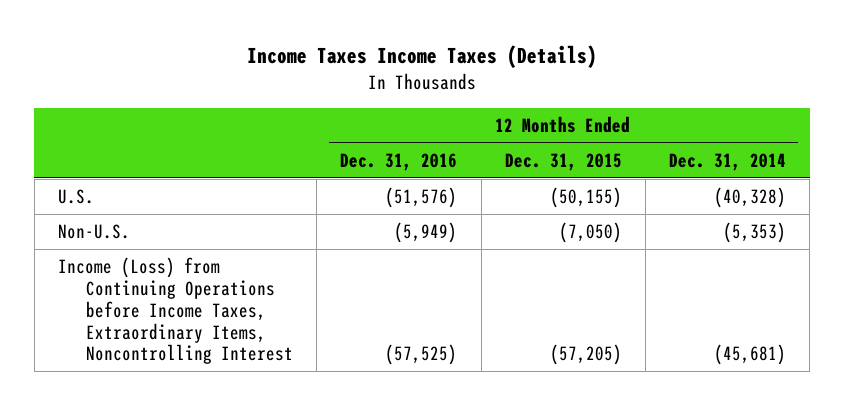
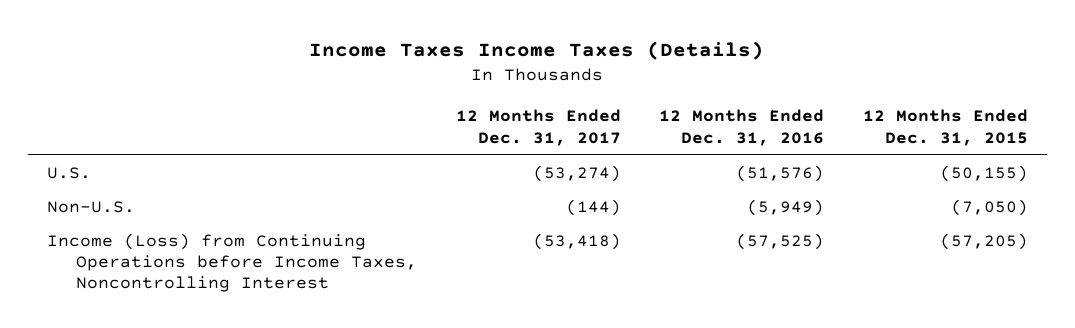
[669,152,787,171] Dec. 31, 2014 -> none
none -> [455,109,621,146] 12 Months Ended Dec. 31, 2017
[57,257,293,365] Income (Loss) from Continuing Operations before Income Taxes, Extraordinary Items, Noncontrolling Interest -> [46,232,417,293] Income (Loss) from Continuing Operations before Income Taxes, Noncontrolling Interest

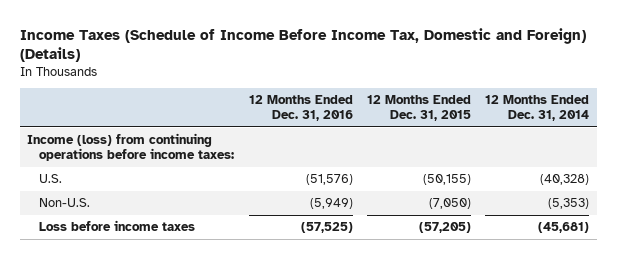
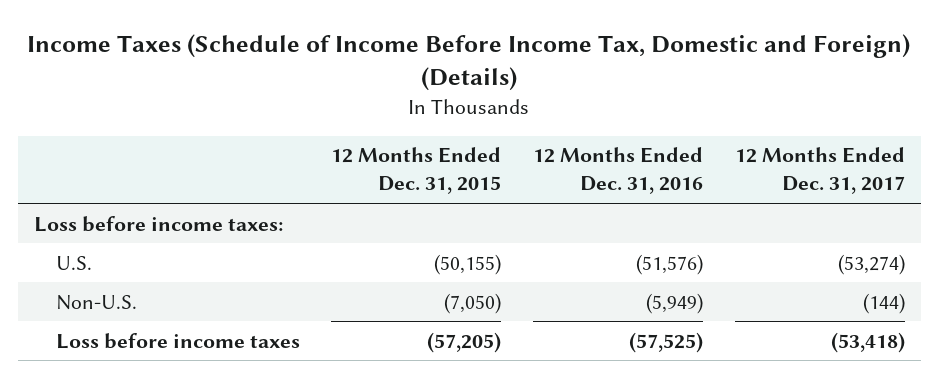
[485,95,590,122] 12 Months Ended Dec. 31, 2014 -> none
none -> [735,147,906,195] 12 Months Ended Dec. 31, 2017
[27,133,235,161] Income (loss) from continuing operations before income taxes: -> [33,215,283,232] Loss before income taxes:

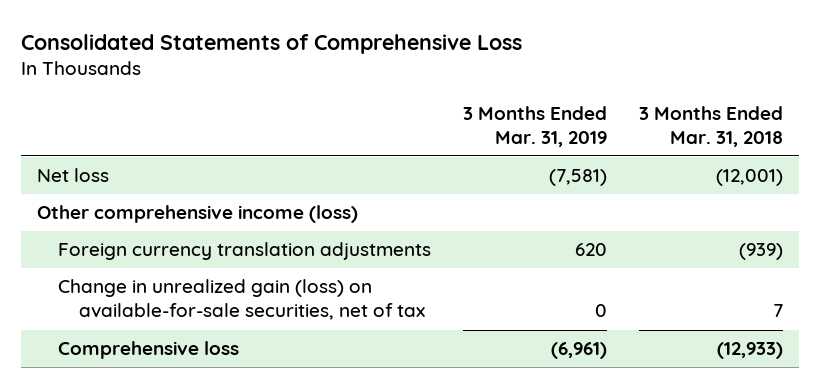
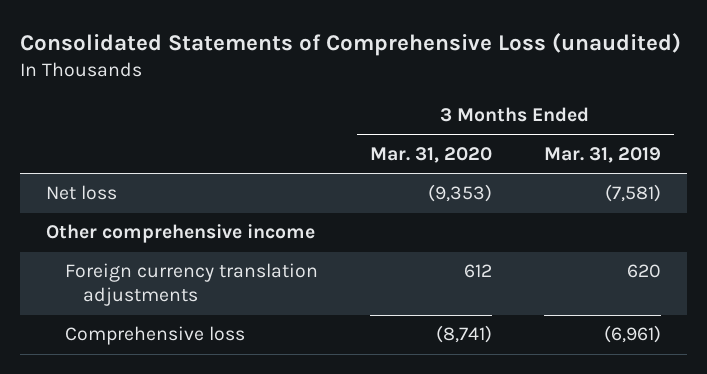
[20,34,522,55] Consolidated Statements of Comprehensive Loss -> [20,33,682,57] Consolidated Statements of Comprehensive Loss (unaudited)
[639,105,784,147] 3 Months Ended Mar. 31, 2018 -> none
none -> [369,146,492,163] Mar. 31, 2020
[36,205,358,224] Other comprehensive income (loss) -> [46,224,316,244] Other comprehensive income
[57,279,425,321] Change in unrealized gain (loss) on available-for-sale securities, net of tax -> none

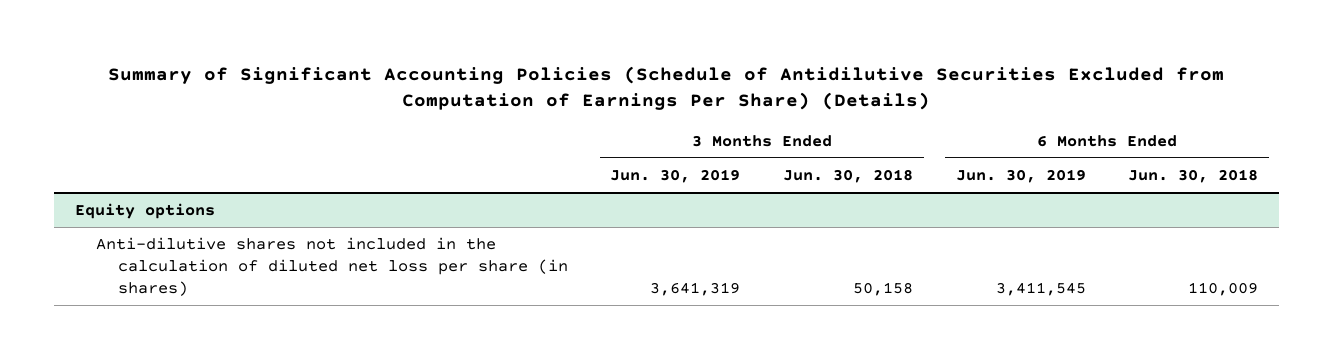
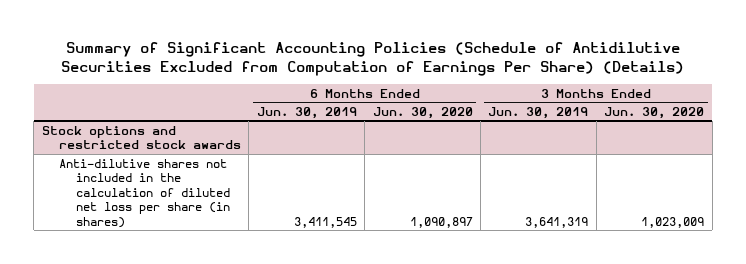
[782,168,913,183] Jun. 30, 2018 -> none
[1128,168,1259,183] Jun. 30, 2018 -> none
none -> [372,106,473,119] Jun. 30, 2020
none -> [604,106,705,119] Jun. 30, 2020
[74,203,215,220] Equity options -> [41,125,241,150] Stock options and restricted stock awards

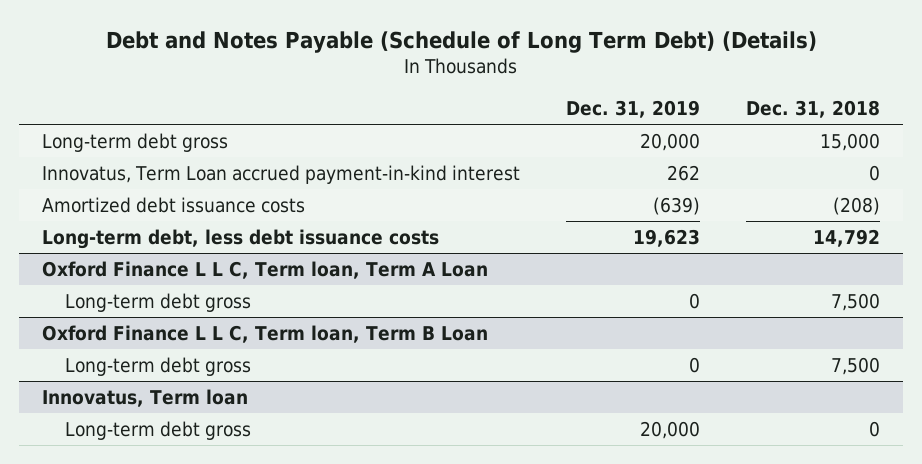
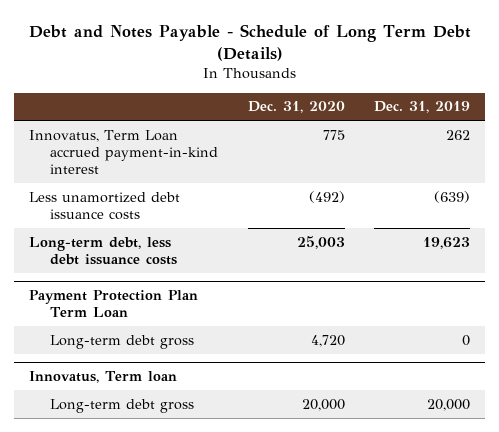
[105,31,817,54] Debt and Notes Payable (Schedule of Long Term Debt) (Details) -> [28,23,471,61] Debt and Notes Payable - Schedule of Long Term Debt (Details)
[745,99,880,118] Dec. 31, 2018 -> none
none -> [247,101,345,114] Dec. 31, 2020
[42,132,229,152] Long-term debt gross -> none
[42,196,306,213] Amortized debt issuance costs -> [29,191,181,220] Less unamortized debt issuance costs
[42,260,489,279] Oxford Finance L L C, Term loan, Term A Loan -> none
[64,292,251,312] Long-term debt gross -> none
[42,324,489,343] Oxford Finance L L C, Term loan, Term B Loan -> none
none -> [29,290,199,318] Payment Protection Plan Term Loan

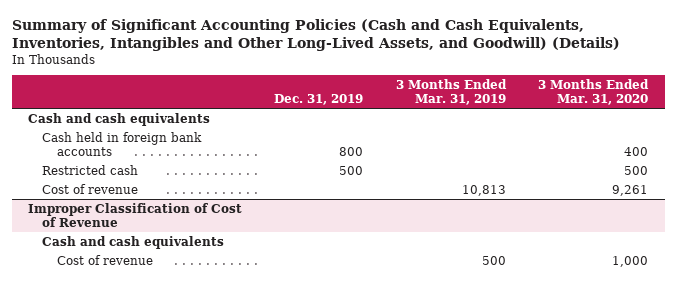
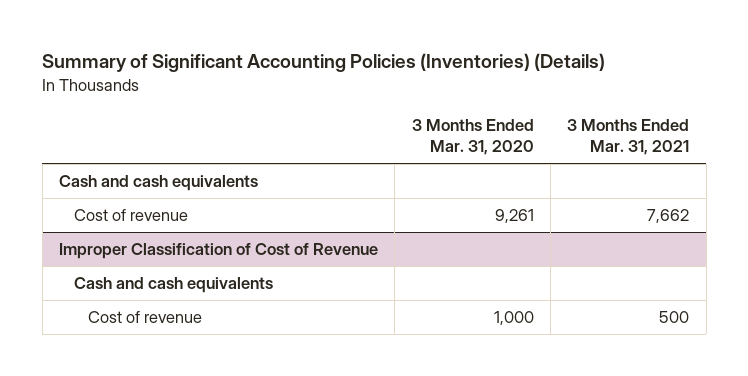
[11,18,620,51] Summary of Significant Accounting Policies (Cash and Cash Equivalents, Inventories, Intangibles and Other Long-Lived Assets, and Goodwill) (Details) -> [42,53,606,73] Summary of Significant Accounting Policies (Inventories) (Details)
[274,93,364,105] Dec. 31, 2019 -> none
[395,79,507,105] 3 Months Ended Mar. 31, 2019 -> none
none -> [567,118,690,156] 3 Months Ended Mar. 31, 2021
[42,131,203,156] Cash held in foreign bank accounts -> none
[42,164,139,175] Restricted cash -> none

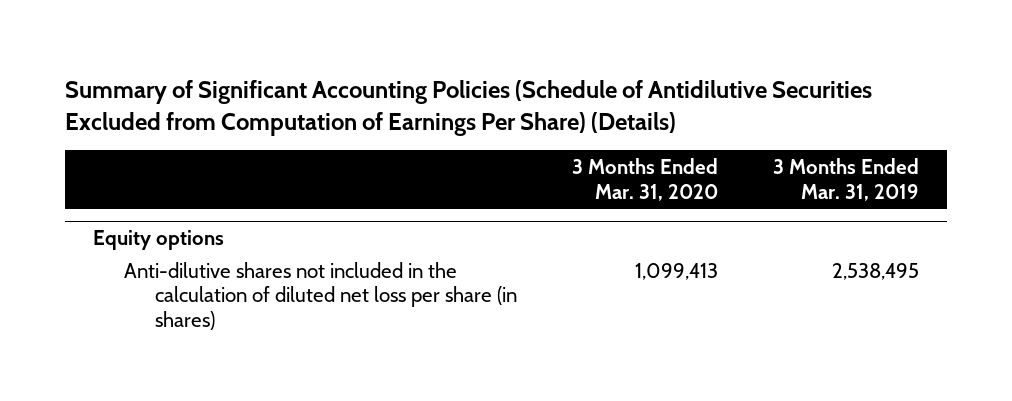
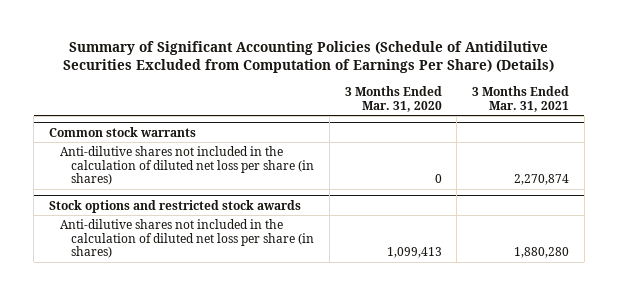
[772,158,919,201] 3 Months Ended Mar. 31, 2019 -> none
none -> [471,86,569,112] 3 Months Ended Mar. 31, 2021
none -> [49,126,197,137] Common stock warrants
none -> [60,145,315,186] Anti-dilutive shares not included in the calculation of diluted net loss per share (in shares)
[92,230,224,251] Equity options -> [49,199,302,213] Stock options and restricted stock awards

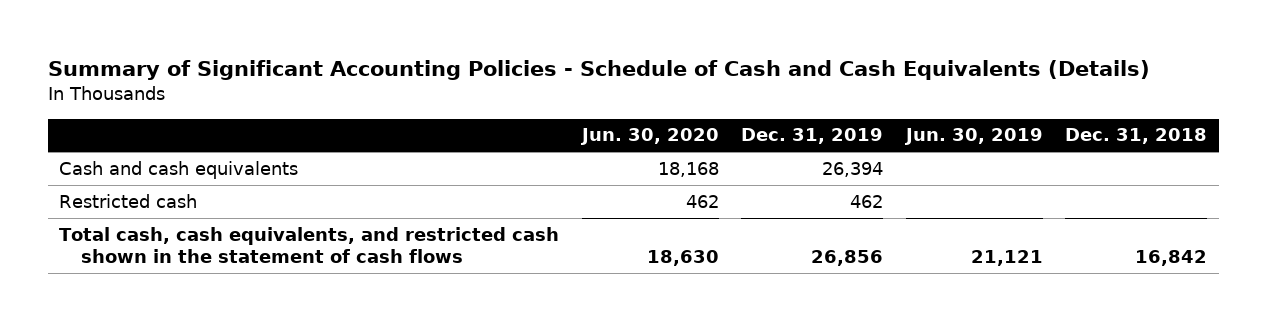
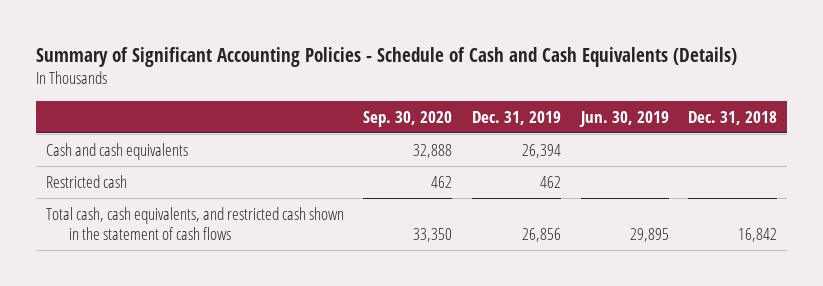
[579,128,719,146] Jun. 30, 2020 -> none
none -> [363,110,453,127] Sep. 30, 2020
[970,250,1043,267] 21,121 -> [629,228,669,243] 29,895

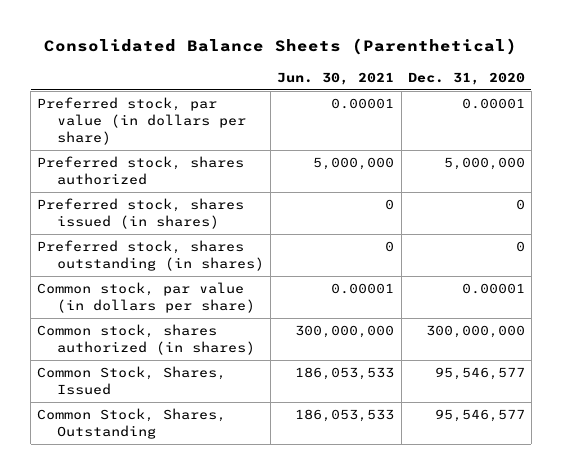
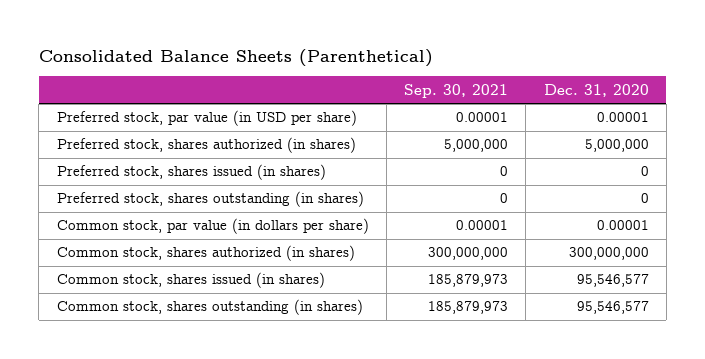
[277,71,395,85] Jun. 30, 2021 -> none
none -> [404,83,509,98] Sep. 30, 2021
[37,97,247,146] Preferred stock, par value (in dollars per share) -> [56,110,357,127] Preferred stock, par value (in USD per share)
[37,156,245,186] Preferred stock, shares authorized -> [56,137,356,154] Preferred stock, shares authorized (in shares)
[37,366,227,396] Common Stock, Shares, Issued -> [56,272,325,289] Common stock, shares issued (in shares)
[37,408,227,440] Common Stock, Shares, Outstanding -> [56,299,363,316] Common stock, shares outstanding (in shares)

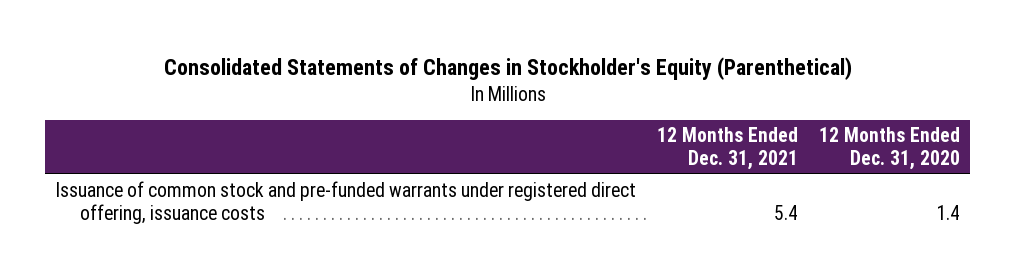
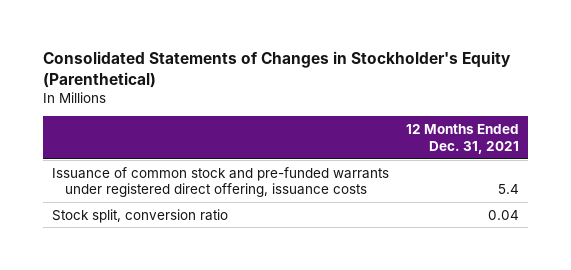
[818,127,960,171] 12 Months Ended Dec. 31, 2020 -> none
none -> [51,208,228,223] Stock split, conversion ratio

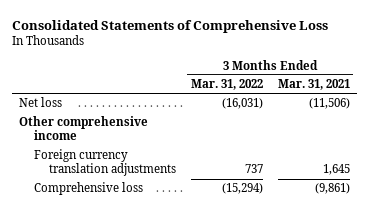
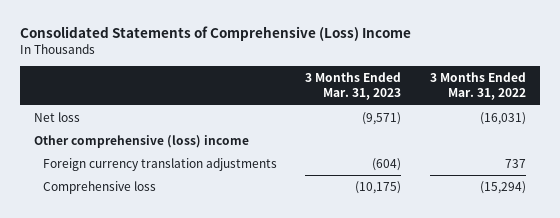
[11,19,328,33] Consolidated Statements of Comprehensive Loss -> [19,26,411,42] Consolidated Statements of Comprehensive (Loss) Income
[277,79,350,91] Mar. 31, 2021 -> none
none -> [305,72,402,101] 3 Months Ended Mar. 31, 2023
[19,116,149,141] Other comprehensive income -> [34,135,250,149] Other comprehensive (loss) income

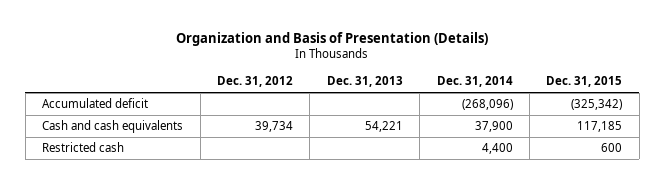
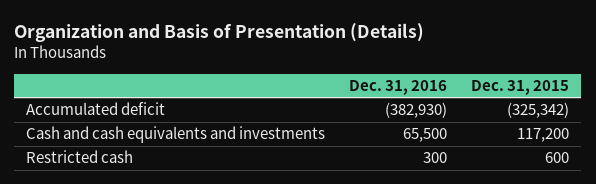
[217,75,294,87] Dec. 31, 2012 -> none
[326,75,403,87] Dec. 31, 2013 -> none
[436,75,513,87] Dec. 31, 2014 -> none
none -> [349,80,448,96] Dec. 31, 2016
[42,120,184,134] Cash and cash equivalents -> [26,126,326,144] Cash and cash equivalents and investments
[577,121,623,133] 117,185 -> [517,128,570,143] 117,200

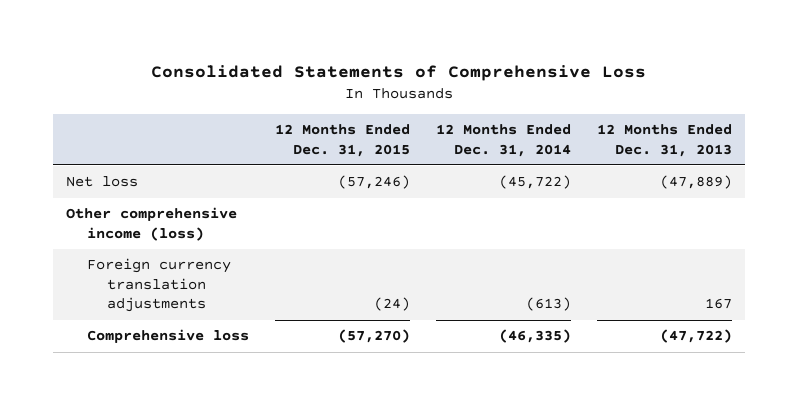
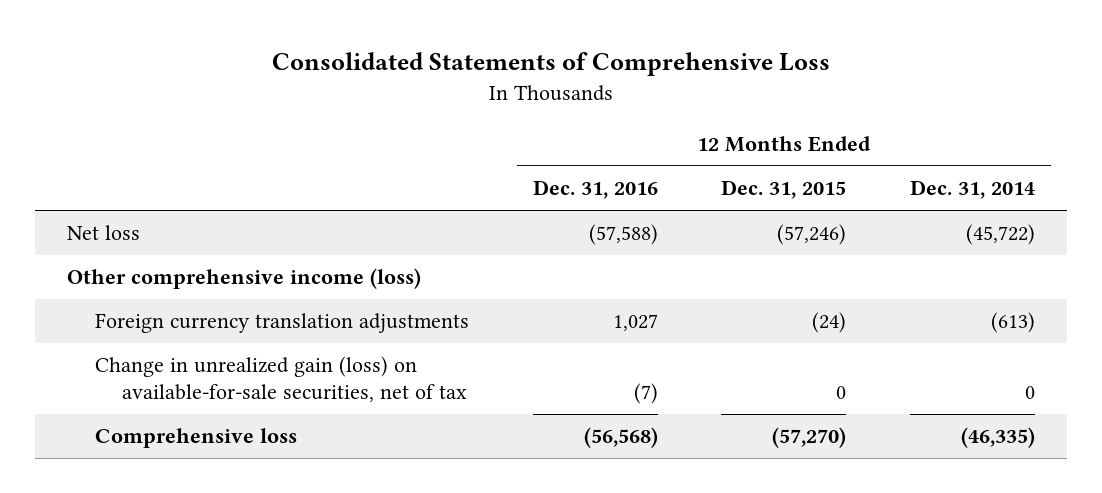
[596,124,732,157] 12 Months Ended Dec. 31, 2013 -> none
none -> [532,180,658,200] Dec. 31, 2016
none -> [94,356,468,403] Change in unrealized gain (loss) on available-for-sale securities, net of tax

